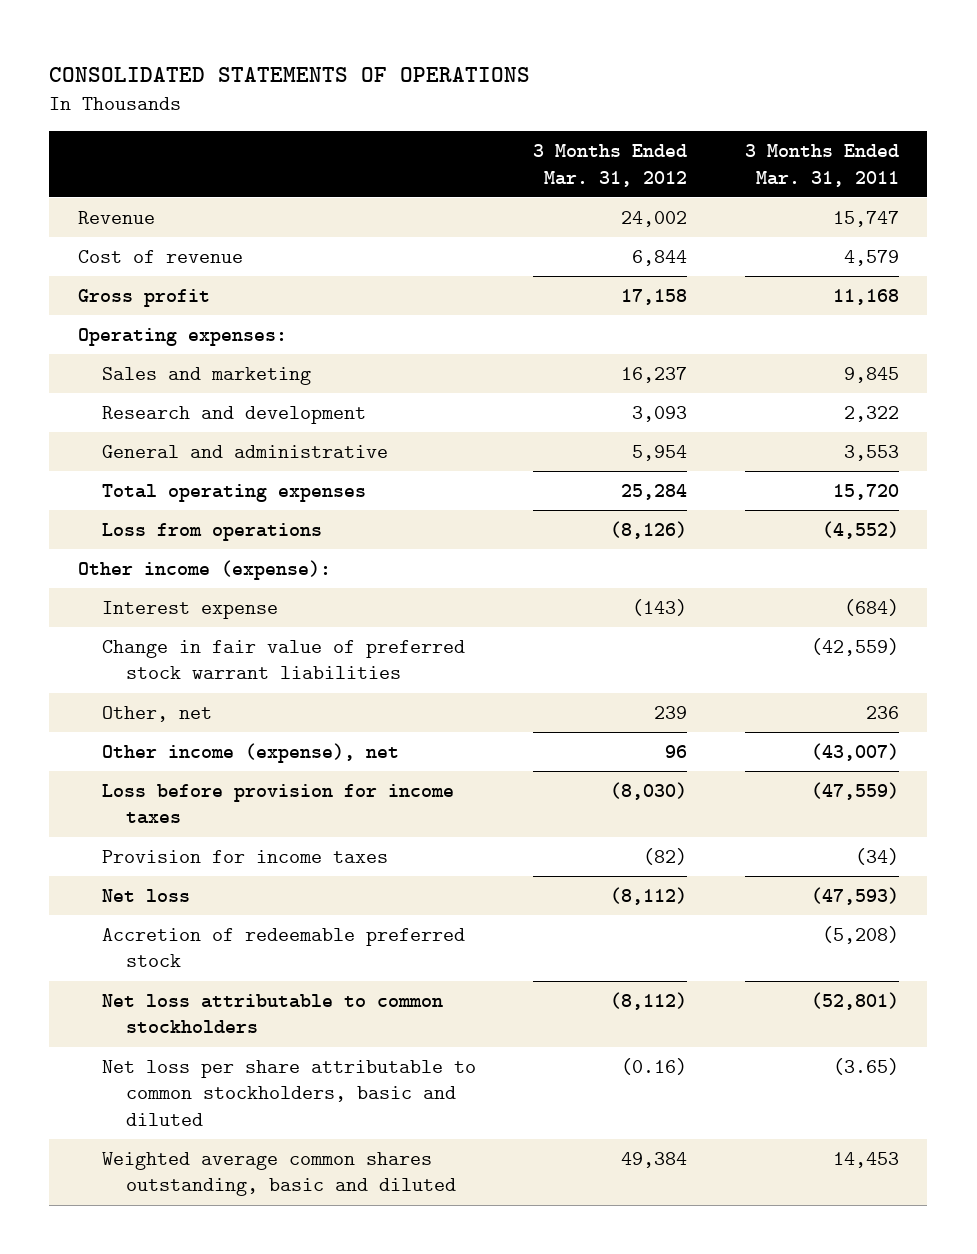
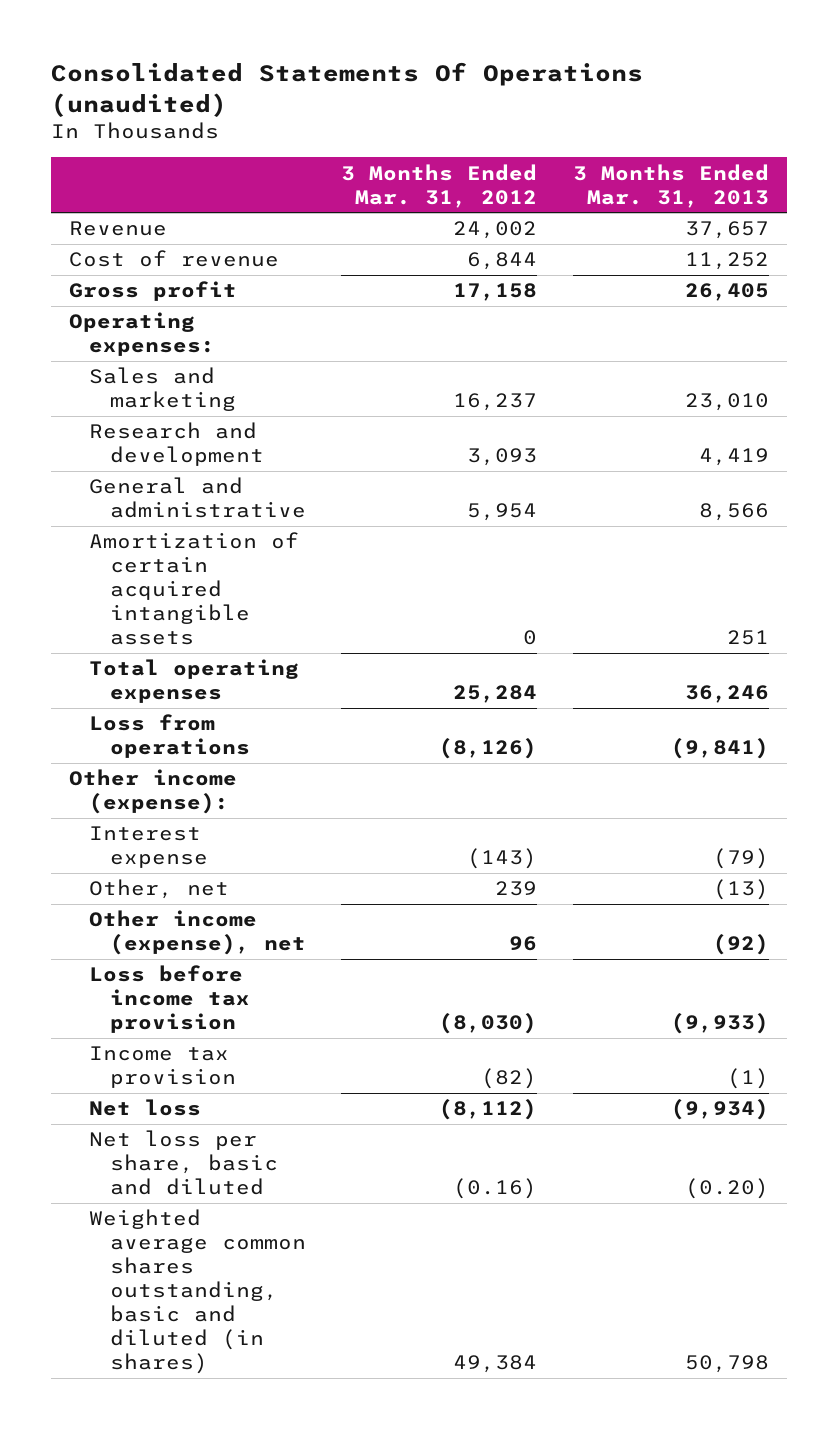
[49,66,531,82] CONSOLIDATED STATEMENTS OF OPERATIONS -> [51,62,644,117] Consolidated Statements Of Operations (unaudited)
[744,143,899,187] 3 Months Ended Mar. 31, 2011 -> none
none -> [572,163,769,208] 3 Months Ended Mar. 31, 2013
none -> [89,532,300,646] Amortization of certain acquired intangible assets
[101,639,465,680] Change in fair value of preferred stock warrant liabilities -> none
[101,783,454,825] Loss before provision for income taxes -> [89,965,250,1034] Loss before income tax provision
[101,849,388,863] Provision for income taxes -> [89,1046,236,1089] Income tax provision
[101,927,465,968] Accretion of redeemable preferred stock -> none
[101,993,443,1034] Net loss attributable to common stockholders -> none
[101,1059,476,1127] Net loss per share attributable to common stockholders, basic and diluted -> [89,1130,278,1196] Net loss per share, basic and diluted
[101,1151,456,1197] Weighted average common shares outstanding, basic and diluted -> [89,1209,306,1374] Weighted average common shares outstanding, basic and diluted (in shares)

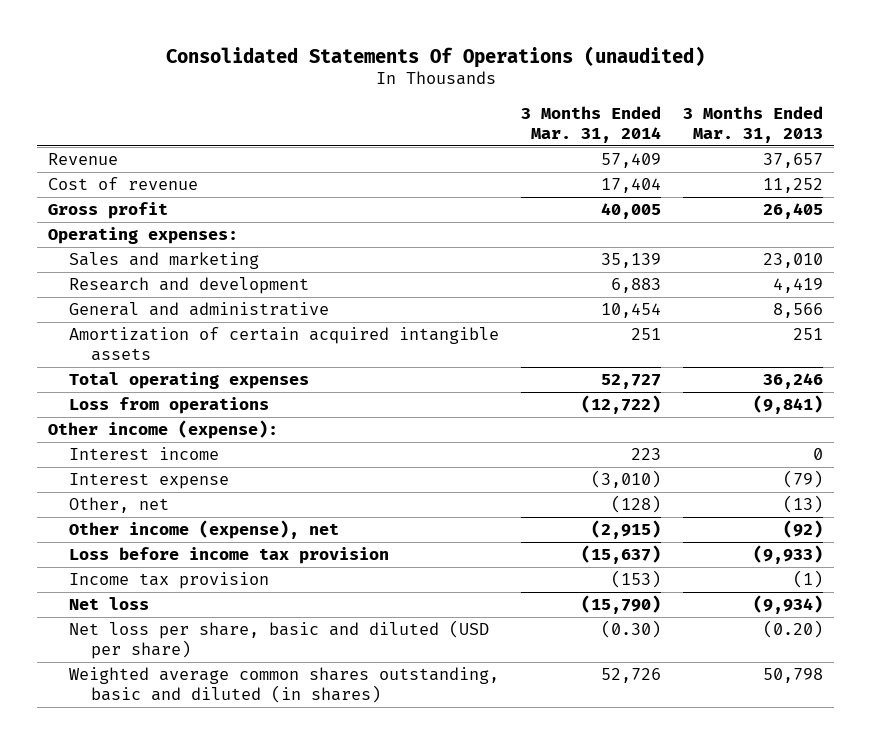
[341,163,538,208] 3 Months Ended Mar. 31, 2012 -> none
none -> [521,106,662,143] 3 Months Ended Mar. 31, 2014
none -> [69,447,220,461] Interest income
[89,1130,278,1196] Net loss per share, basic and diluted -> [69,620,490,660] Net loss per share, basic and diluted (USD per share)

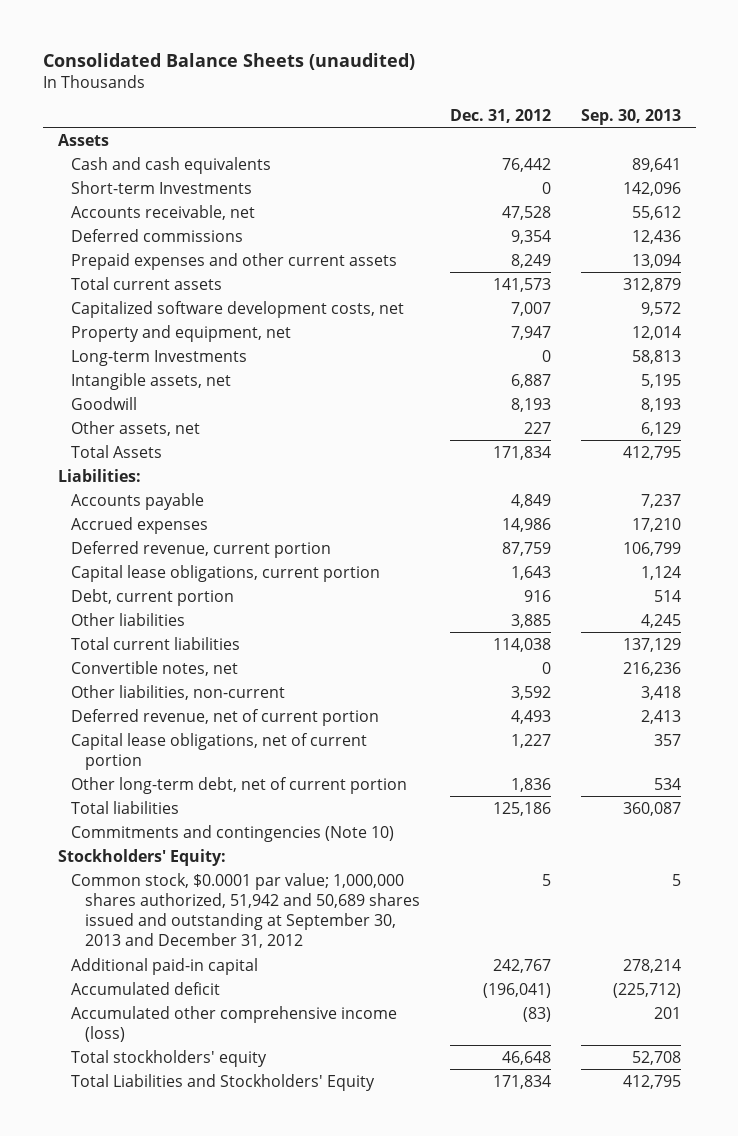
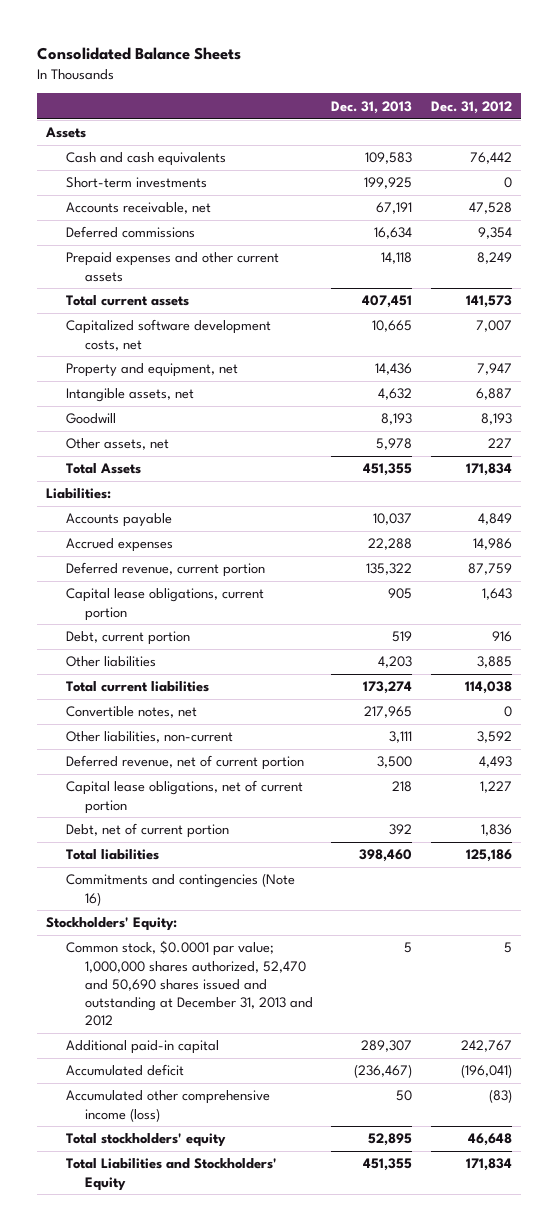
[42,52,415,70] Consolidated Balance Sheets (unaudited) -> [37,47,242,61] Consolidated Balance Sheets
[580,108,681,125] Sep. 30, 2013 -> none
none -> [331,100,413,114] Dec. 31, 2013
[71,180,253,194] Short-term Investments -> [65,177,207,189] Short-term investments
[71,349,248,366] Long-term Investments -> none
[71,776,408,794] Other long-term debt, net of current portion -> [65,823,229,839] Debt, net of current portion
[71,824,395,842] Commitments and contingencies (Note 10) -> [65,873,295,906] Commitments and contingencies (Note 16)
[71,872,420,949] Common stock, $0.0001 par value; 1,000,000 shares authorized, 51,942 and 50,689 shares issued and outstanding at September 30, 2013 and December 31, 2012 -> [65,940,314,1027] Common stock, $0.0001 par value; 1,000,000 shares authorized, 52,470 and 50,690 shares issued and outstanding at December 31, 2013 and 2012

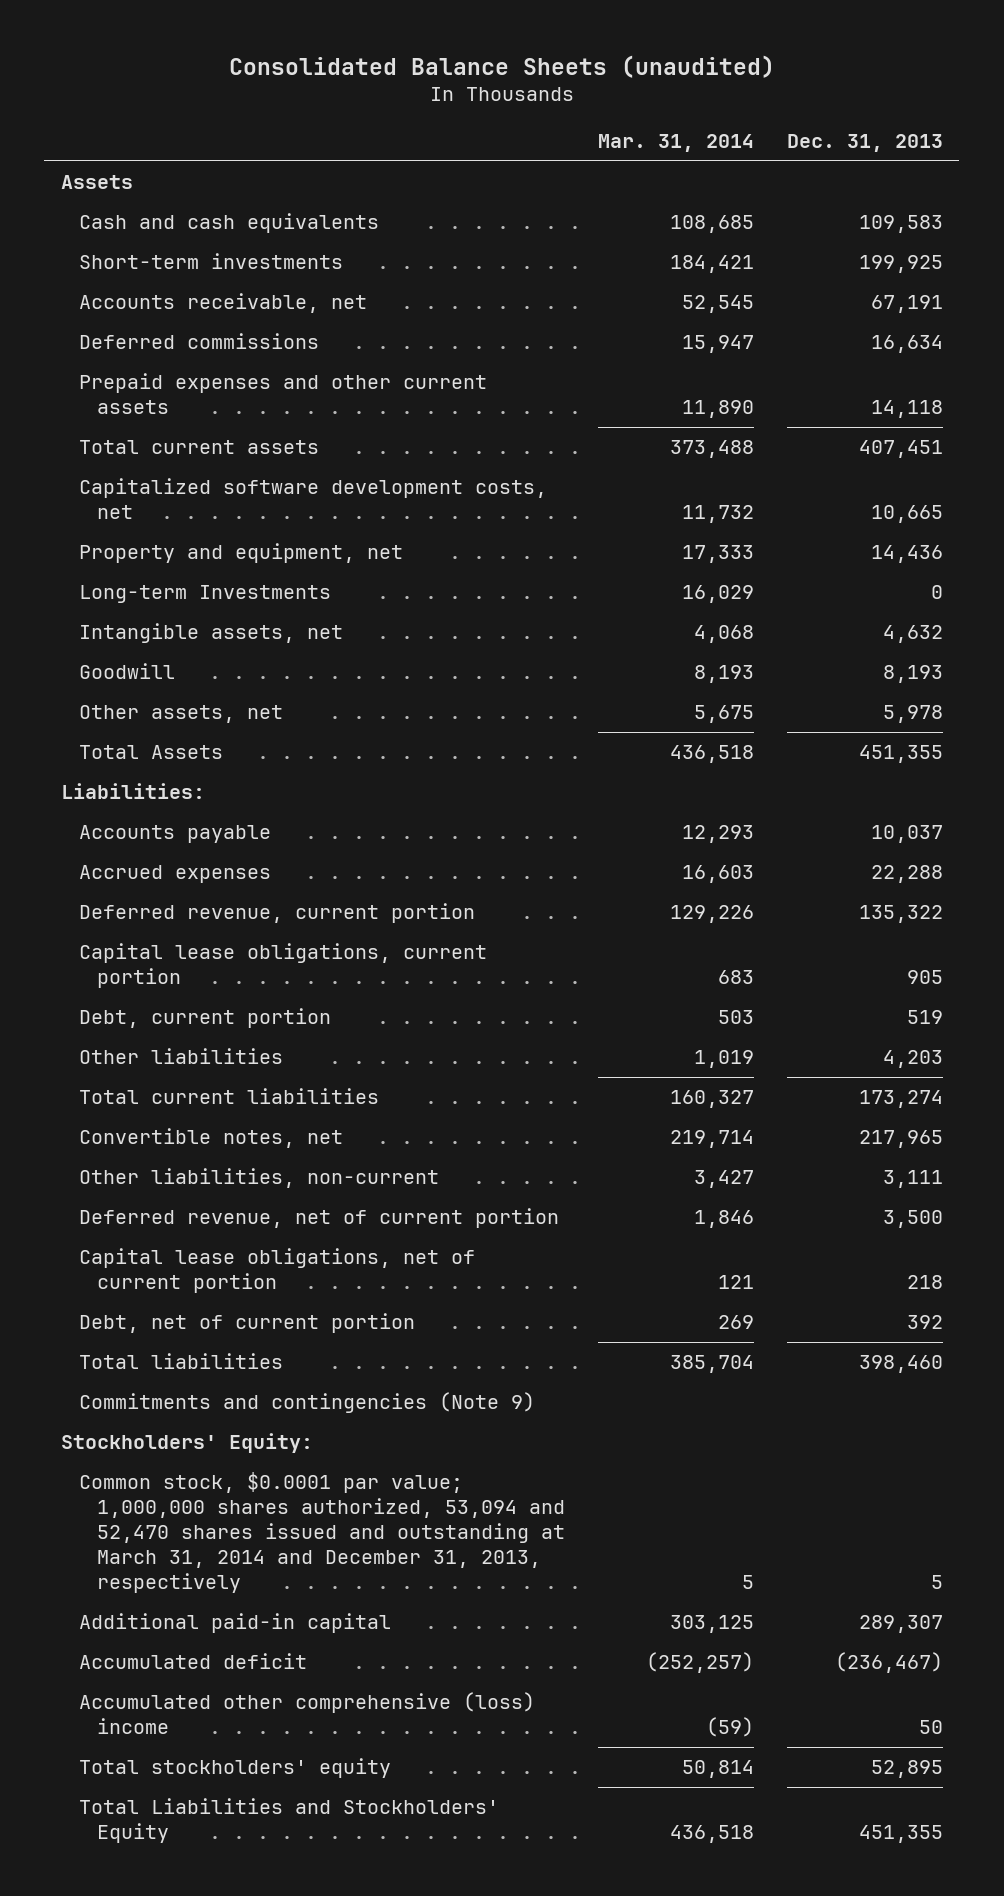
[37,47,242,61] Consolidated Balance Sheets -> [228,54,775,78] Consolidated Balance Sheets (unaudited)
[430,100,512,114] Dec. 31, 2012 -> none
none -> [597,133,754,152] Mar. 31, 2014
none -> [78,585,331,604] Long-term Investments
[65,873,295,906] Commitments and contingencies (Note 16) -> [78,1392,535,1414] Commitments and contingencies (Note 9)
[65,940,314,1027] Common stock, $0.0001 par value; 1,000,000 shares authorized, 52,470 and 50,690 shares issued and outstanding at December 31, 2013 and 2012 -> [78,1472,565,1593] Common stock, $0.0001 par value; 1,000,000 shares authorized, 53,094 and 52,470 shares issued and outstanding at March 31, 2014 and December 31, 2013, respectively
[65,1090,270,1122] Accumulated other comprehensive income (loss) -> [78,1692,535,1735] Accumulated other comprehensive (loss) income

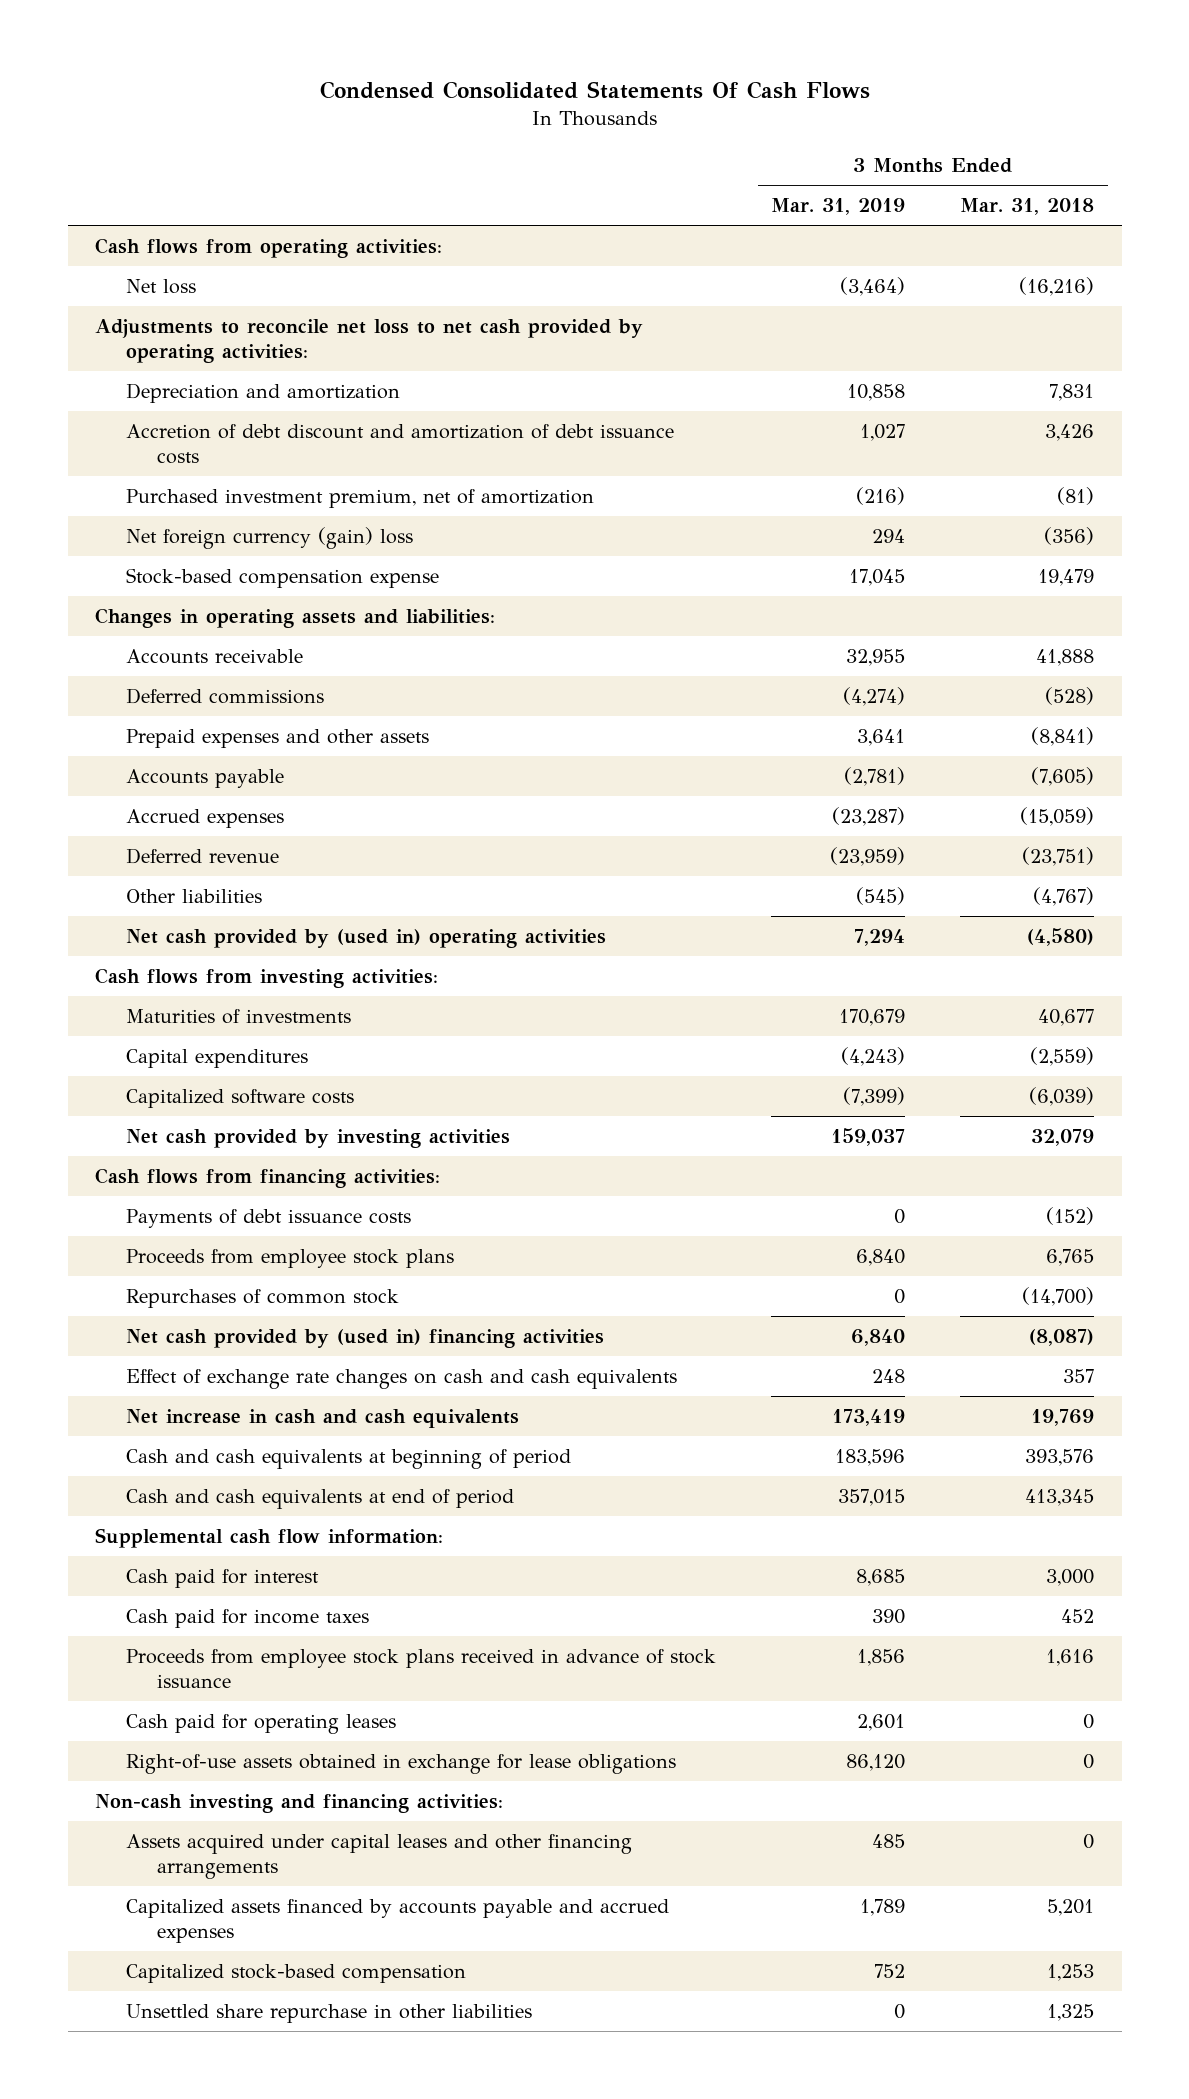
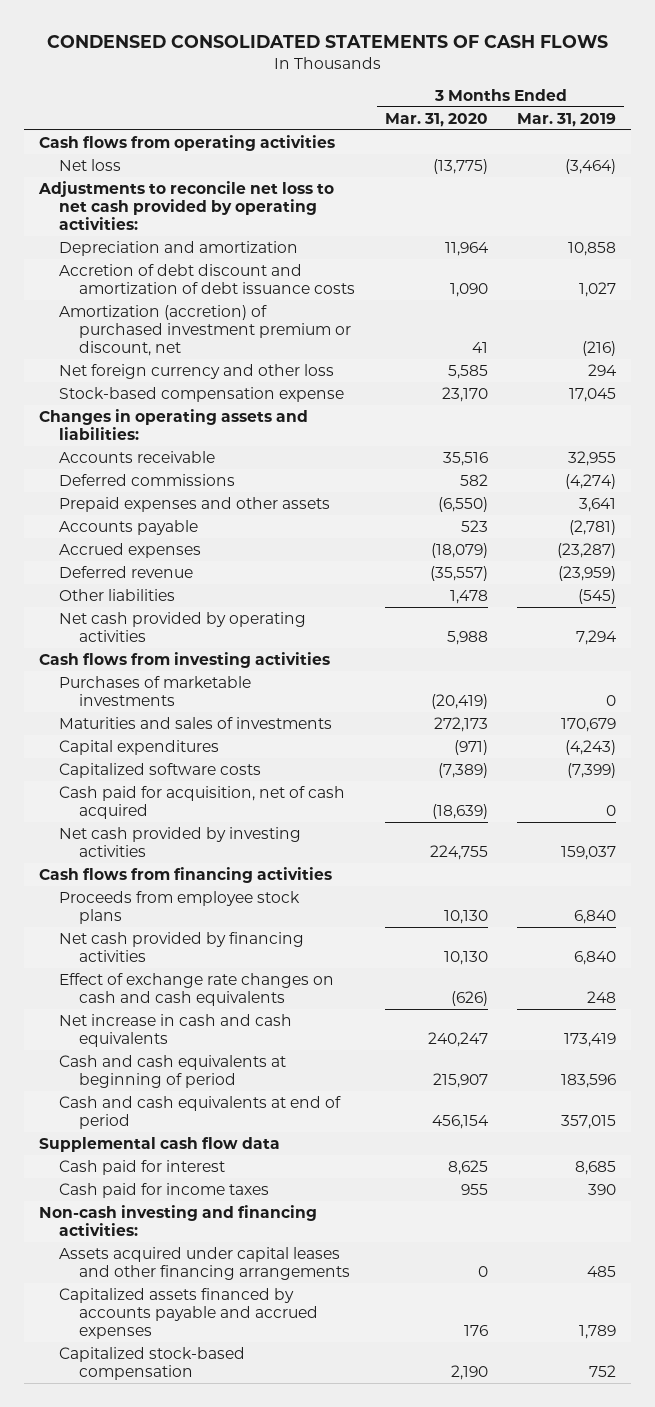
[319,81,870,100] Condensed Consolidated Statements Of Cash Flows -> [46,34,608,48] CONDENSED CONSOLIDATED STATEMENTS OF CASH FLOWS
[960,198,1095,216] Mar. 31, 2018 -> none
none -> [384,112,488,127] Mar. 31, 2020
[95,237,443,258] Cash flows from operating activities: -> [38,134,335,151] Cash flows from operating activities
[126,488,595,508] Purchased investment premium, net of amortization -> [58,304,352,356] Amortization (accretion) of purchased investment premium or discount, net
[126,526,414,549] Net foreign currency (gain) loss -> [58,363,334,379] Net foreign currency and other loss
[126,928,607,948] Net cash provided by (used in) operating activities -> [58,611,306,642] Net cash provided by operating activities
[95,967,439,988] Cash flows from investing activities: -> [38,651,330,668] Cash flows from investing activities
none -> [58,675,251,706] Purchases of marketable investments
[126,1008,352,1024] Maturities of investments -> [58,716,332,729] Maturities and sales of investments
none -> [58,785,345,819] Cash paid for acquisition, net of cash acquired
[126,1208,412,1228] Payments of debt issuance costs -> none
[95,1167,441,1188] Cash flows from financing activities: -> [38,866,332,883] Cash flows from financing activities
[126,1288,400,1308] Repurchases of common stock -> none
[126,1328,605,1348] Net cash provided by (used in) financing activities -> [58,931,304,962] Net cash provided by financing activities
[95,1527,444,1548] Supplemental cash flow information: -> [38,1136,280,1152] Supplemental cash flow data
[126,1648,717,1689] Proceeds from employee stock plans received in advance of stock issuance -> none
[126,1713,397,1734] Cash paid for operating leases -> none
[126,1753,677,1774] Right-of-use assets obtained in exchange for lease obligations -> none
[126,2003,533,2023] Unsettled share repurchase in other liabilities -> none

